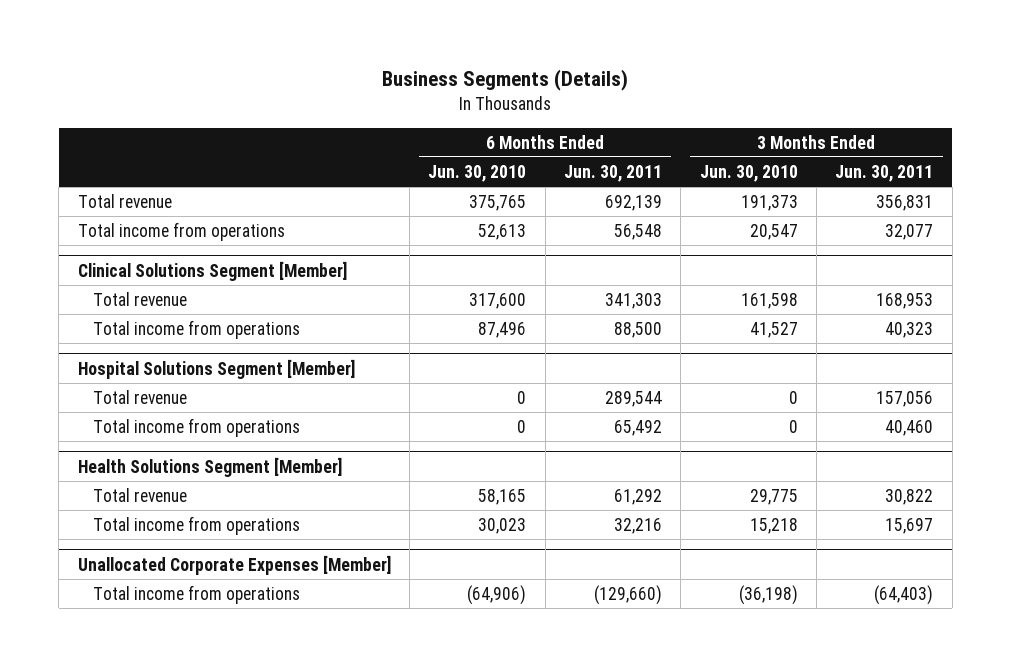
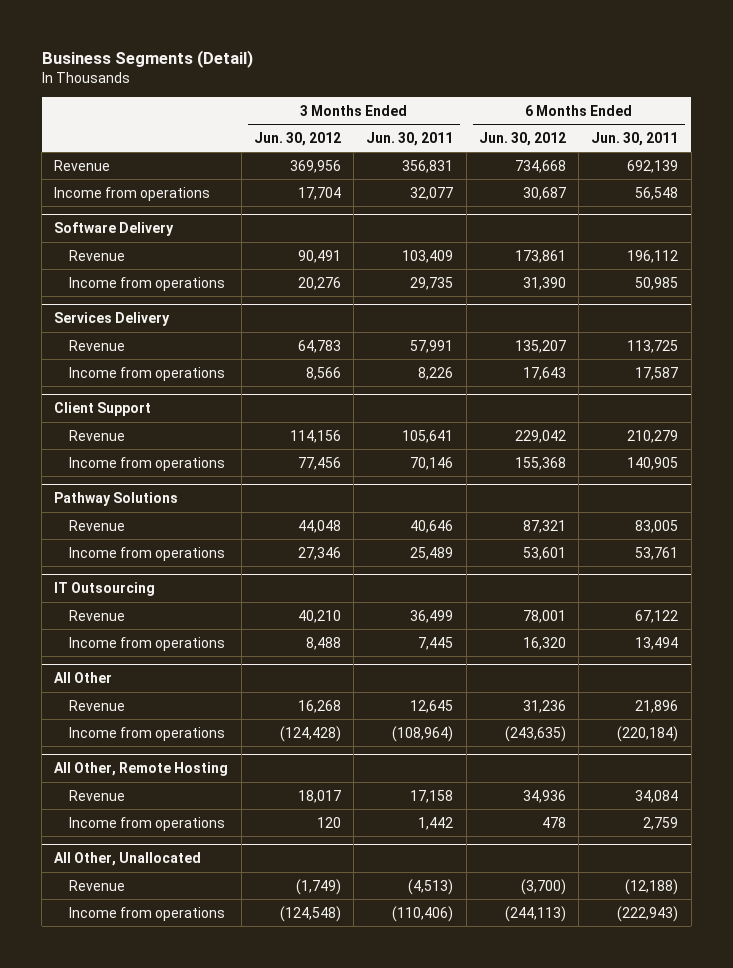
[382,69,629,92] Business Segments (Details) -> [41,49,253,68] Business Segments (Detail)
[428,164,527,182] Jun. 30, 2010 -> none
[699,164,798,182] Jun. 30, 2010 -> none
none -> [253,131,341,146] Jun. 30, 2012
none -> [478,131,566,146] Jun. 30, 2012
[77,260,347,281] Clinical Solutions Segment [Member] -> none
[77,358,355,379] Hospital Solutions Segment [Member] -> none
[77,456,342,477] Health Solutions Segment [Member] -> none
[77,554,391,575] Unallocated Corporate Expenses [Member] -> none
[77,193,172,208] Total revenue -> [54,159,111,171] Revenue
[77,221,285,241] Total income from operations -> [54,186,211,201] Income from operations
none -> [54,222,175,237] Software Delivery
[93,291,188,306] Total revenue -> [69,249,126,261] Revenue
[604,292,662,309] 341,303 -> [627,249,679,263] 196,112
[876,292,934,309] 168,953 -> [402,249,454,263] 103,409
[93,319,301,339] Total income from operations -> [69,276,226,291] Income from operations
[613,321,662,338] 88,500 -> [635,276,679,290] 50,985
[885,321,934,338] 40,323 -> [410,276,454,290] 29,735
none -> [54,312,171,327] Services Delivery
[93,389,188,404] Total revenue -> [69,339,126,351] Revenue
[604,390,662,407] 289,544 -> [627,339,679,353] 113,725
[876,390,934,407] 157,056 -> [410,339,454,353] 57,991
[93,417,301,437] Total income from operations -> [69,366,226,381] Income from operations
[613,419,662,436] 65,492 -> [635,366,679,380] 17,587
[885,419,934,436] 40,460 -> [418,366,454,380] 8,226
none -> [54,402,152,417] Client Support
[93,487,188,502] Total revenue -> [69,429,126,441] Revenue
[613,488,662,505] 61,292 -> [627,429,679,443] 210,279
[885,488,934,505] 30,822 -> [402,429,454,443] 105,641
[93,515,301,535] Total income from operations -> [69,456,226,471] Income from operations
[613,517,662,534] 32,216 -> [627,456,679,470] 140,905
[885,517,934,534] 15,697 -> [410,456,454,470] 70,146
none -> [54,492,179,507] Pathway Solutions
none -> [69,519,126,531] Revenue
[93,584,301,604] Total income from operations -> [69,546,226,561] Income from operations
[593,584,662,605] (129,660) -> [635,546,679,560] 53,761
[874,584,934,605] (64,403) -> [410,546,454,560] 25,489
none -> [54,582,156,597] IT Outsourcing
none -> [69,609,126,621] Revenue
none -> [69,636,226,651] Income from operations
none -> [54,672,113,684] All Other
none -> [69,699,126,711] Revenue
none -> [69,726,226,741] Income from operations
none -> [54,762,229,777] All Other, Remote Hosting
none -> [69,789,126,801] Revenue
none -> [69,816,226,831] Income from operations
none -> [54,852,202,867] All Other, Unallocated
none -> [69,879,126,891] Revenue
none -> [69,906,226,921] Income from operations

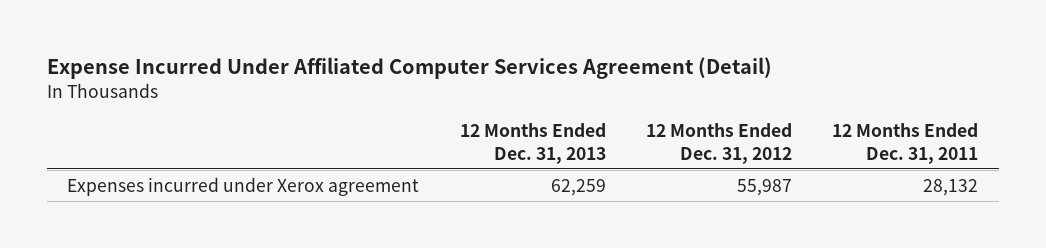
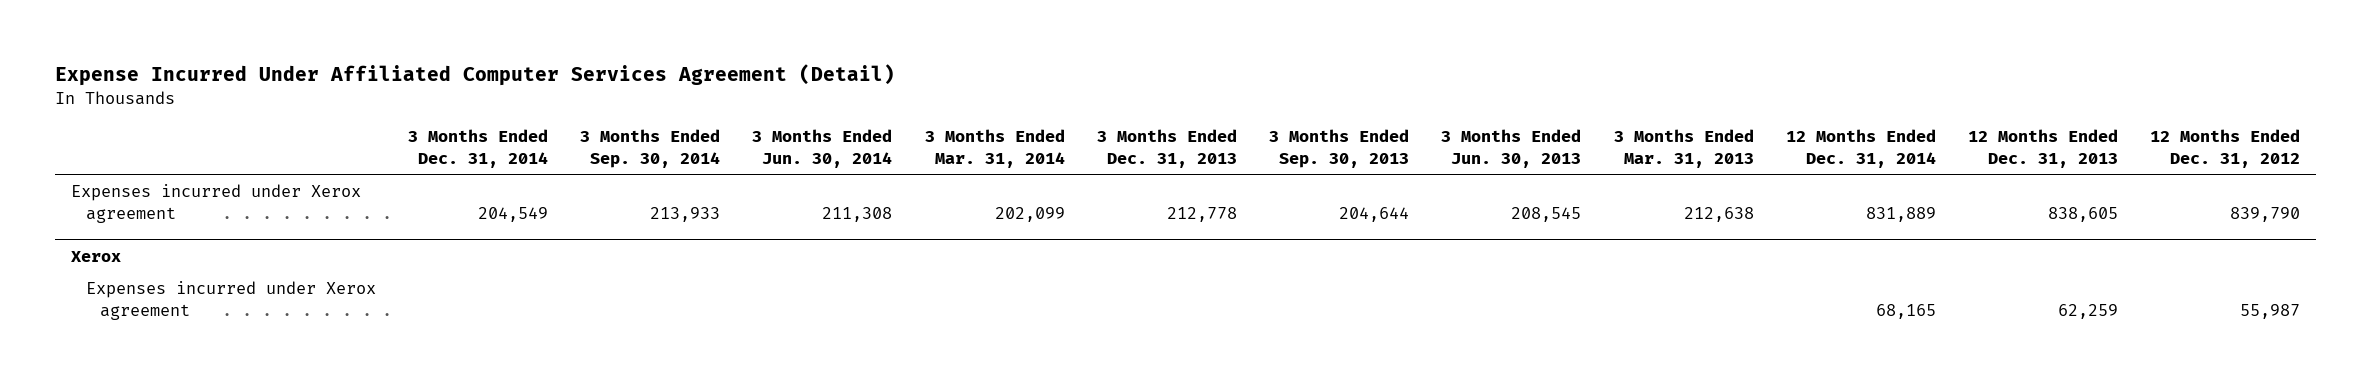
[832,123,979,164] 12 Months Ended Dec. 31, 2011 -> none
none -> [407,129,548,168] 3 Months Ended Dec. 31, 2014
none -> [580,129,721,168] 3 Months Ended Sep. 30, 2014
none -> [752,129,893,168] 3 Months Ended Jun. 30, 2014
none -> [924,129,1065,168] 3 Months Ended Mar. 31, 2014
none -> [1096,129,1237,168] 3 Months Ended Dec. 31, 2013
none -> [1269,129,1410,168] 3 Months Ended Sep. 30, 2013
none -> [1441,129,1582,168] 3 Months Ended Jun. 30, 2013
none -> [1613,129,1754,168] 3 Months Ended Mar. 31, 2013
none -> [1785,129,1936,168] 12 Months Ended Dec. 31, 2014
none -> [71,184,362,223] Expenses incurred under Xerox agreement
none -> [71,250,122,262] Xerox

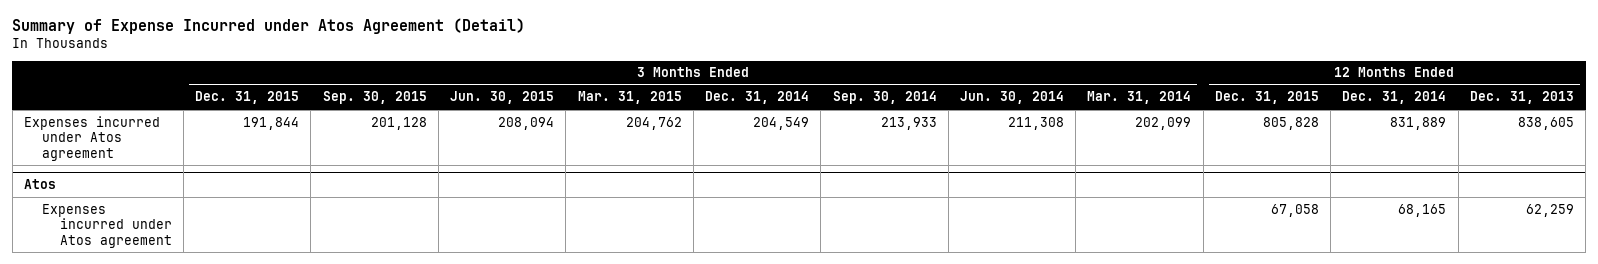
[55,64,896,87] Expense Incurred Under Affiliated Computer Services Agreement (Detail) -> [12,18,526,35] Summary of Expense Incurred under Atos Agreement (Detail)
[1096,129,1237,168] 3 Months Ended Dec. 31, 2013 -> none
[1269,129,1410,168] 3 Months Ended Sep. 30, 2013 -> none
[1441,129,1582,168] 3 Months Ended Jun. 30, 2013 -> none
[1613,129,1754,168] 3 Months Ended Mar. 31, 2013 -> none
[2150,129,2301,168] 12 Months Ended Dec. 31, 2012 -> none
none -> [195,91,300,105] Dec. 31, 2015
none -> [322,91,427,105] Sep. 30, 2015
none -> [450,91,555,105] Jun. 30, 2015
none -> [577,91,682,105] Mar. 31, 2015
none -> [1214,91,1319,105] Dec. 31, 2015
[71,184,362,223] Expenses incurred under Xerox agreement -> [23,115,160,161] Expenses incurred under Atos agreement
[71,250,122,262] Xerox -> [23,179,56,190] Atos
[85,281,376,320] Expenses incurred under Xerox agreement -> [41,203,172,248] Expenses incurred under Atos agreement

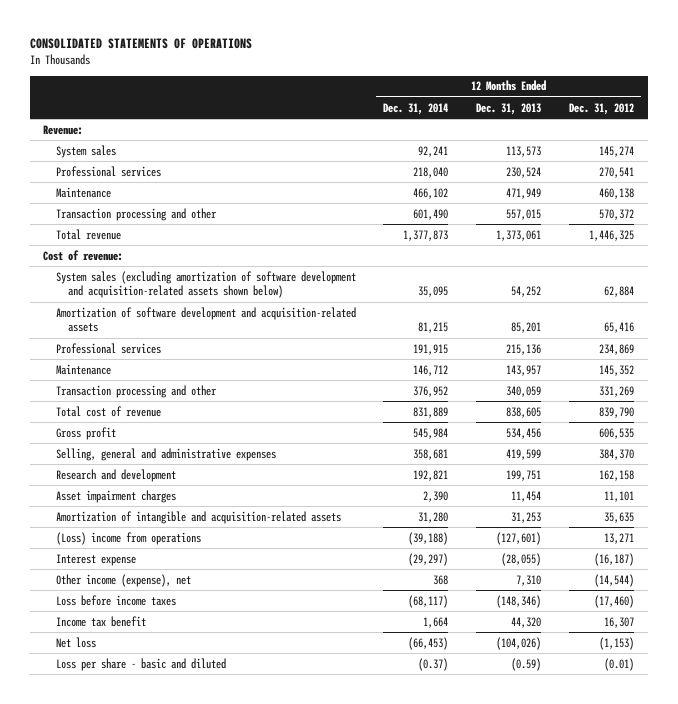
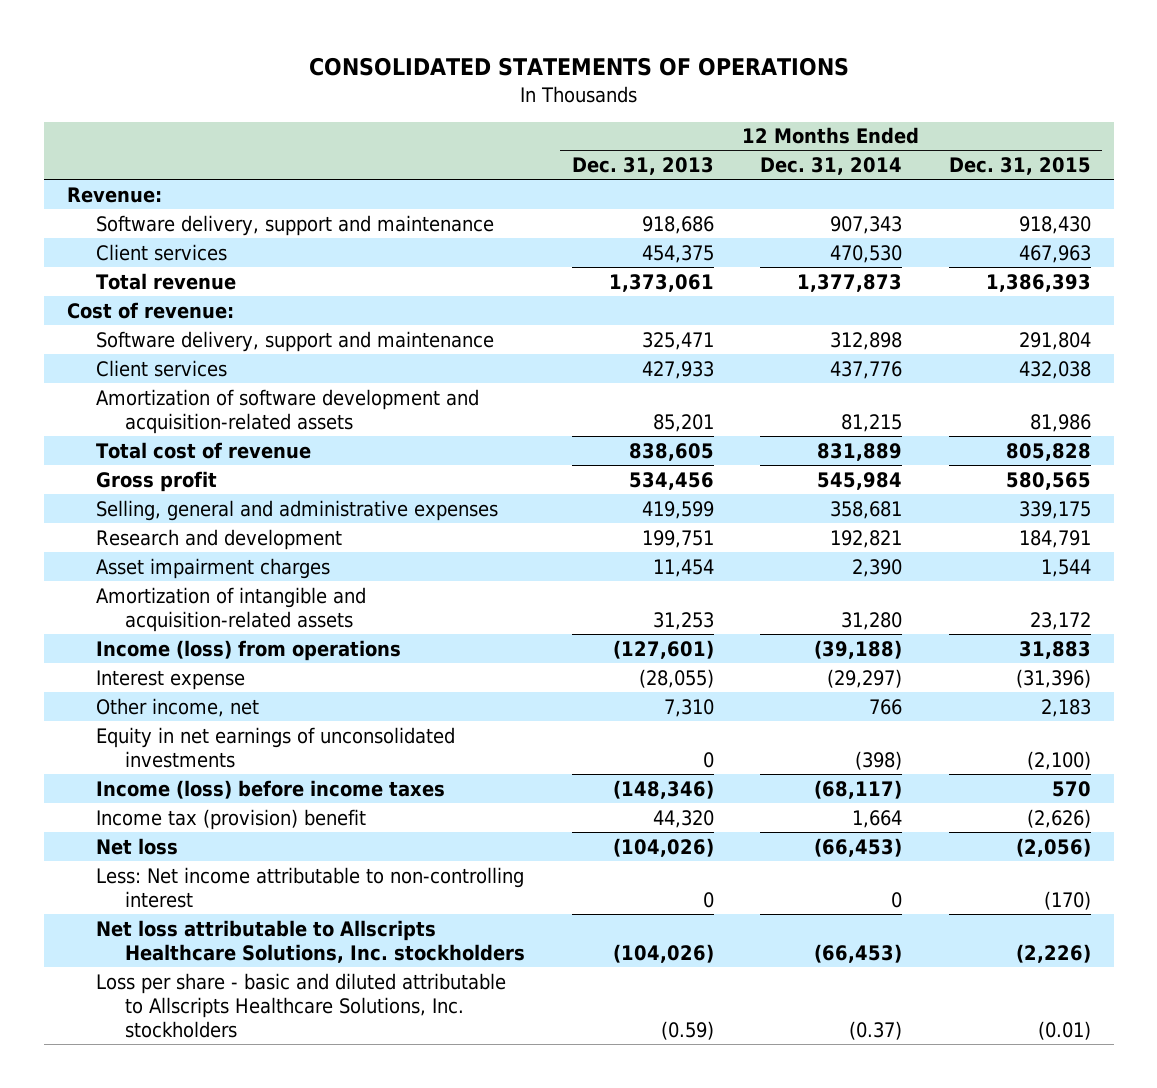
[569,102,635,115] Dec. 31, 2012 -> none
none -> [948,157,1091,176] Dec. 31, 2015
[55,144,116,158] System sales -> none
[55,186,111,198] Maintenance -> none
[55,207,217,221] Transaction processing and other -> none
none -> [96,214,495,236] Software delivery, support and maintenance
[55,165,161,177] Professional services -> [96,243,228,261] Client services
[413,166,449,178] 218,040 -> [830,244,903,263] 470,530
[506,166,542,178] 230,524 -> [641,244,714,263] 454,375
[55,270,356,299] System sales (excluding amortization of software development and acquisition-related assets shown below) -> none
none -> [96,330,495,352] Software delivery, support and maintenance
none -> [96,359,228,377] Client services
[55,342,161,354] Professional services -> none
[55,363,111,375] Maintenance -> none
[55,384,217,398] Transaction processing and other -> none
[55,531,201,545] (Loss) income from operations -> [96,639,402,661] Income (loss) from operations
[55,573,191,587] Other income (expense), net -> [96,697,260,717] Other income, net
[433,574,449,585] 368 -> [869,698,903,715] 766
none -> [96,726,456,768] Equity in net earnings of unconsolidated investments
[55,594,176,606] Loss before income taxes -> [96,779,446,799] Income (loss) before income taxes
[55,615,146,627] Income tax benefit -> [96,808,367,830] Income tax (provision) benefit
none -> [96,866,525,908] Less: Net income attributable to non-controlling interest
none -> [96,919,526,963] Net loss attributable to Allscripts Healthcare Solutions, Inc. stockholders
[55,657,226,671] Loss per share - basic and diluted -> [96,972,507,1038] Loss per share - basic and diluted attributable to Allscripts Healthcare Solutions, Inc. stockholders

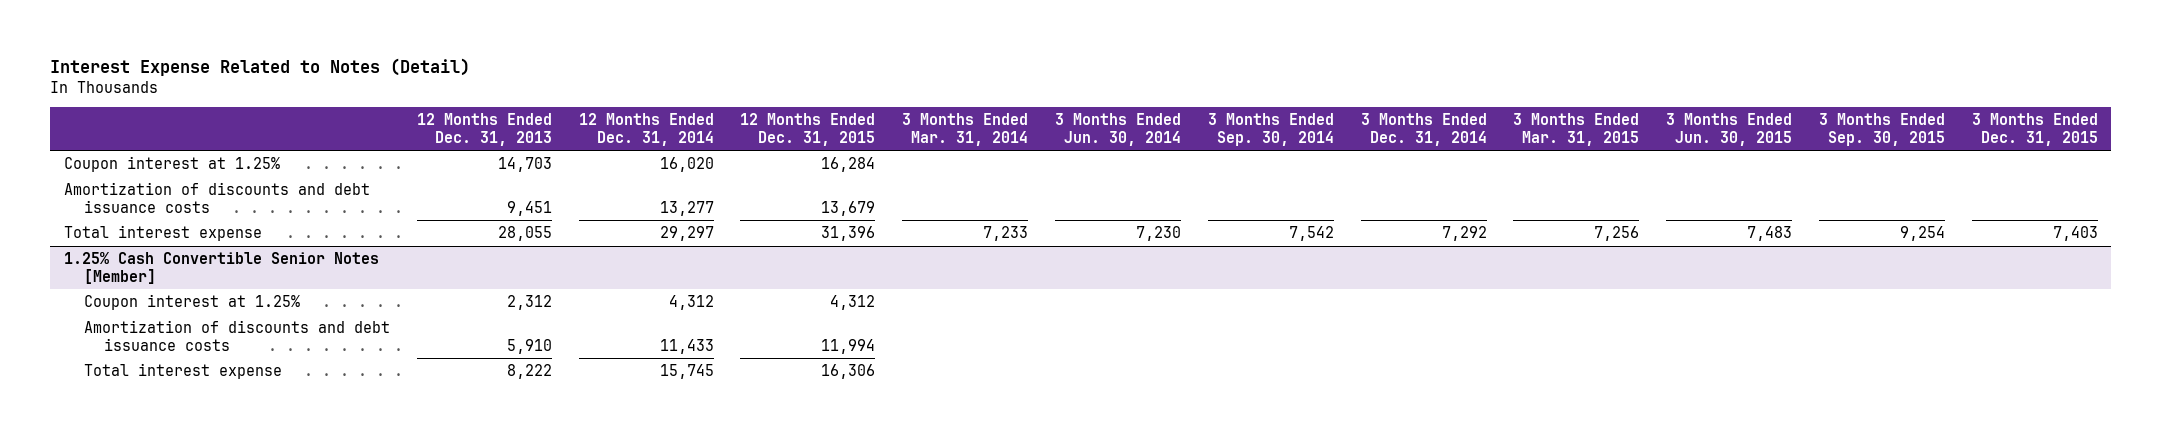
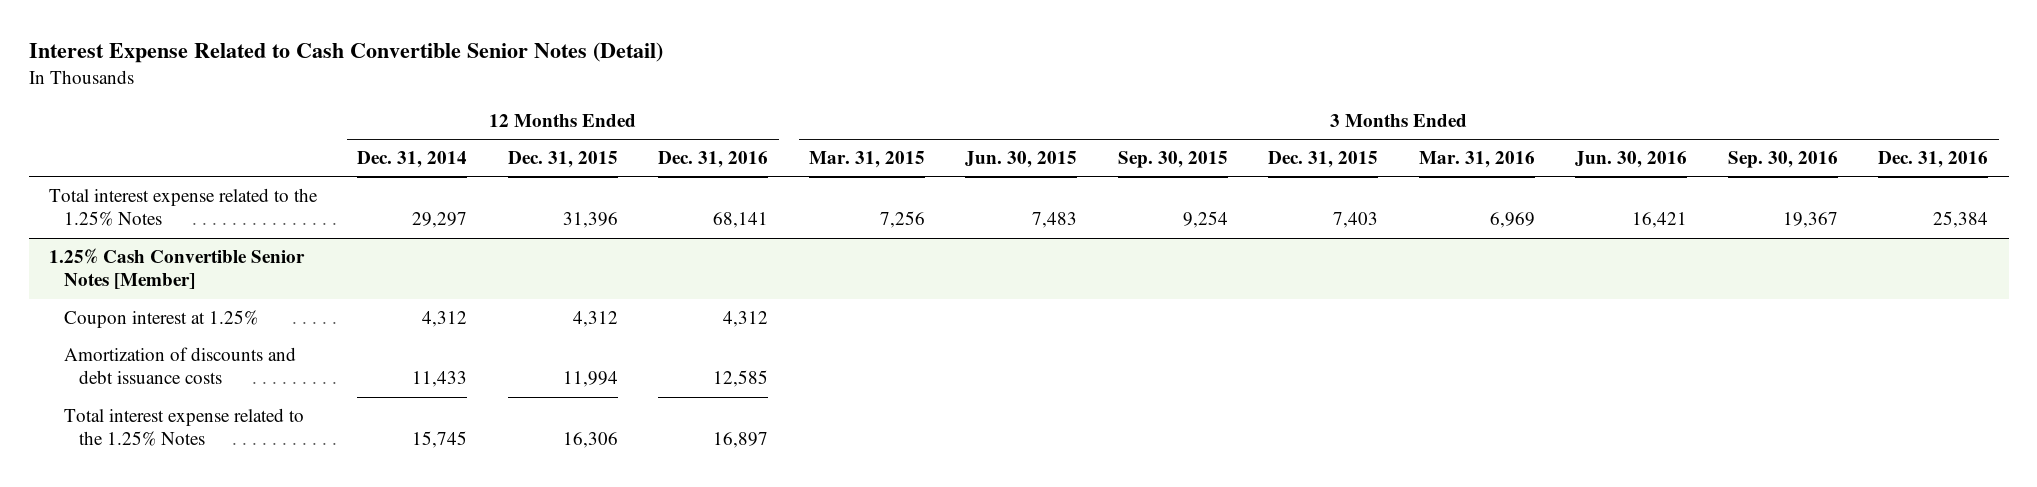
[50,57,471,76] Interest Expense Related to Notes (Detail) -> [28,42,663,64] Interest Expense Related to Cash Convertible Senior Notes (Detail)
[416,113,552,147] 12 Months Ended Dec. 31, 2013 -> none
[902,113,1029,147] 3 Months Ended Mar. 31, 2014 -> none
[1055,113,1182,147] 3 Months Ended Jun. 30, 2014 -> none
[1207,113,1334,147] 3 Months Ended Sep. 30, 2014 -> none
[1360,113,1487,147] 3 Months Ended Dec. 31, 2014 -> none
none -> [658,151,769,169] Dec. 31, 2016
none -> [1418,151,1535,169] Mar. 31, 2016
none -> [1575,151,1688,169] Jun. 30, 2016
none -> [1727,151,1838,169] Sep. 30, 2016
none -> [1878,151,1989,169] Dec. 31, 2016
[63,156,280,173] Coupon interest at 1.25% -> none
[63,182,370,213] Amortization of discounts and debt issuance costs -> none
[63,225,262,242] Total interest expense -> [48,187,318,227] Total interest expense related to the 1.25% Notes
[84,363,283,380] Total interest expense -> [63,407,304,447] Total interest expense related to the 1.25% Notes

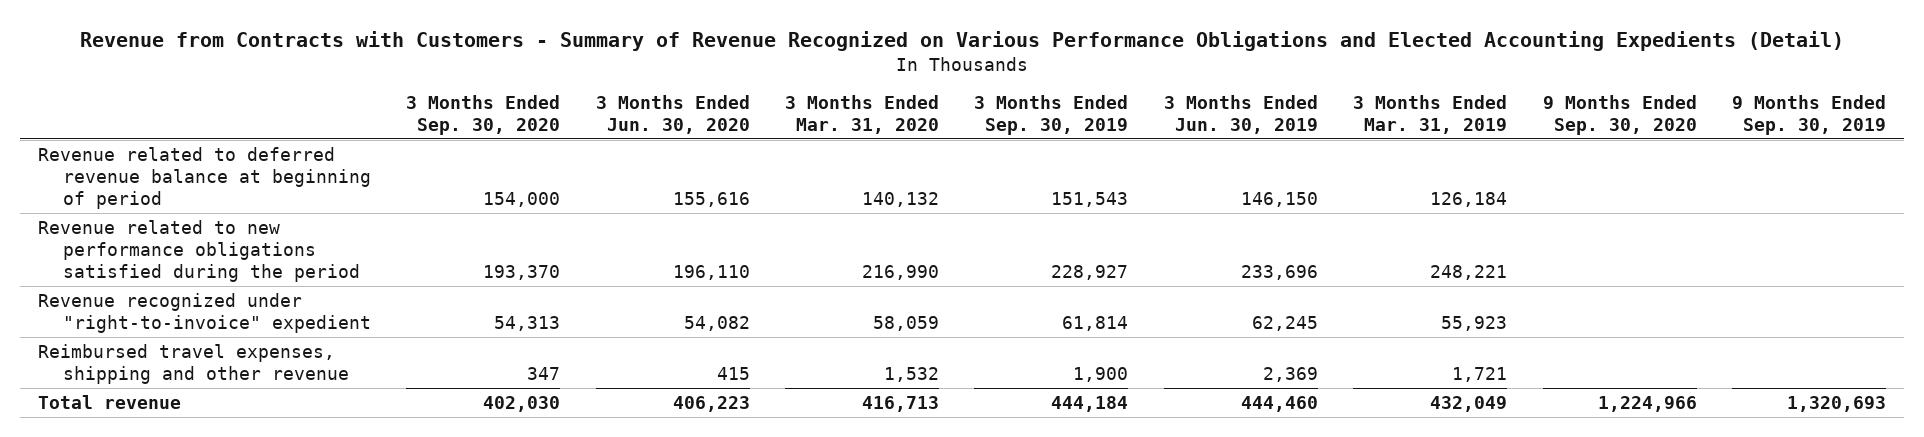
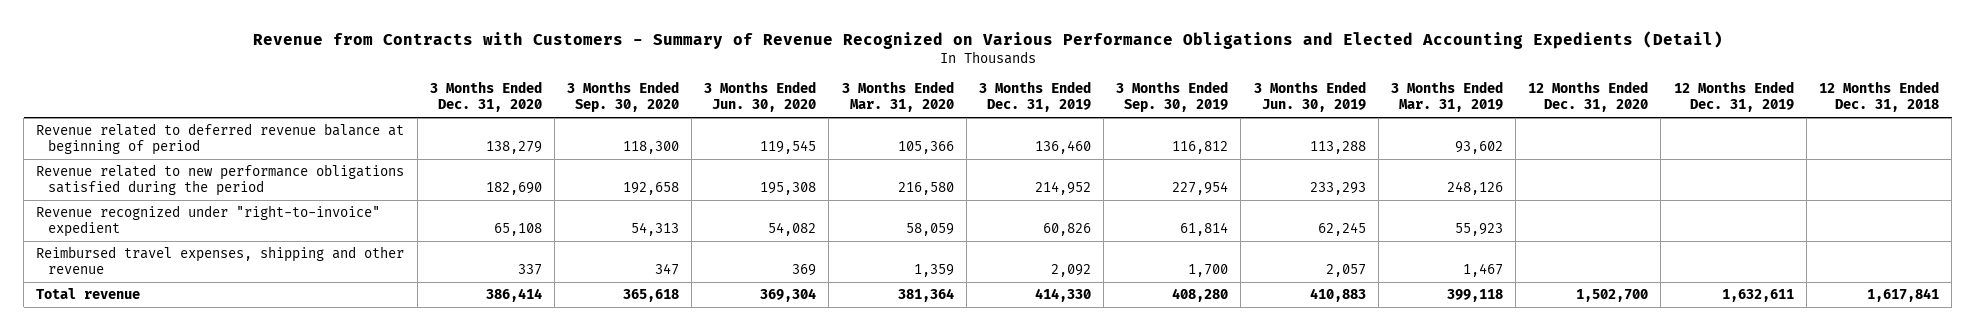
[1542,94,1697,135] 9 Months Ended Sep. 30, 2020 -> none
[1732,94,1887,135] 9 Months Ended Sep. 30, 2019 -> none
none -> [429,81,542,113] 3 Months Ended Dec. 31, 2020
none -> [978,81,1091,113] 3 Months Ended Dec. 31, 2019
none -> [1528,81,1649,113] 12 Months Ended Dec. 31, 2020
none -> [1673,81,1794,113] 12 Months Ended Dec. 31, 2019
none -> [1818,81,1939,113] 12 Months Ended Dec. 31, 2018
[483,191,561,207] 154,000 -> [622,141,679,155] 118,300
[672,191,750,207] 155,616 -> [760,140,817,155] 119,545
[862,191,940,207] 140,132 -> [897,141,954,155] 105,366
[1051,191,1129,207] 151,543 -> [1172,141,1229,155] 116,812
[1240,191,1318,207] 146,150 -> [1309,141,1366,155] 113,288
[1430,191,1508,207] 126,184 -> [1454,141,1503,155] 93,602
[483,264,561,280] 193,370 -> [622,182,679,196] 192,658
[672,264,750,280] 196,110 -> [760,182,817,196] 195,308
[862,264,940,280] 216,990 -> [897,182,954,196] 216,580
[1051,264,1129,280] 228,927 -> [1172,181,1229,196] 227,954
[1240,264,1318,280] 233,696 -> [1309,182,1366,196] 233,293
[1430,264,1508,280] 248,221 -> [1446,181,1503,196] 248,126
[716,366,750,380] 415 -> [792,264,817,277] 369
[884,366,940,382] 1,532 -> [913,264,954,278] 1,359
[1073,366,1129,382] 1,900 -> [1188,264,1229,278] 1,700
[1262,366,1318,382] 2,369 -> [1325,264,1366,278] 2,057
[1452,366,1508,382] 1,721 -> [1462,263,1503,278] 1,467
[483,395,561,412] 402,030 -> [622,289,679,303] 365,618
[672,395,750,412] 406,223 -> [760,288,817,303] 369,304
[862,395,940,412] 416,713 -> [897,288,954,303] 381,364
[1051,395,1129,412] 444,184 -> [1172,288,1229,303] 408,280
[1240,395,1318,412] 444,460 -> [1309,288,1366,303] 410,883
[1430,395,1508,412] 432,049 -> [1446,289,1503,303] 399,118

